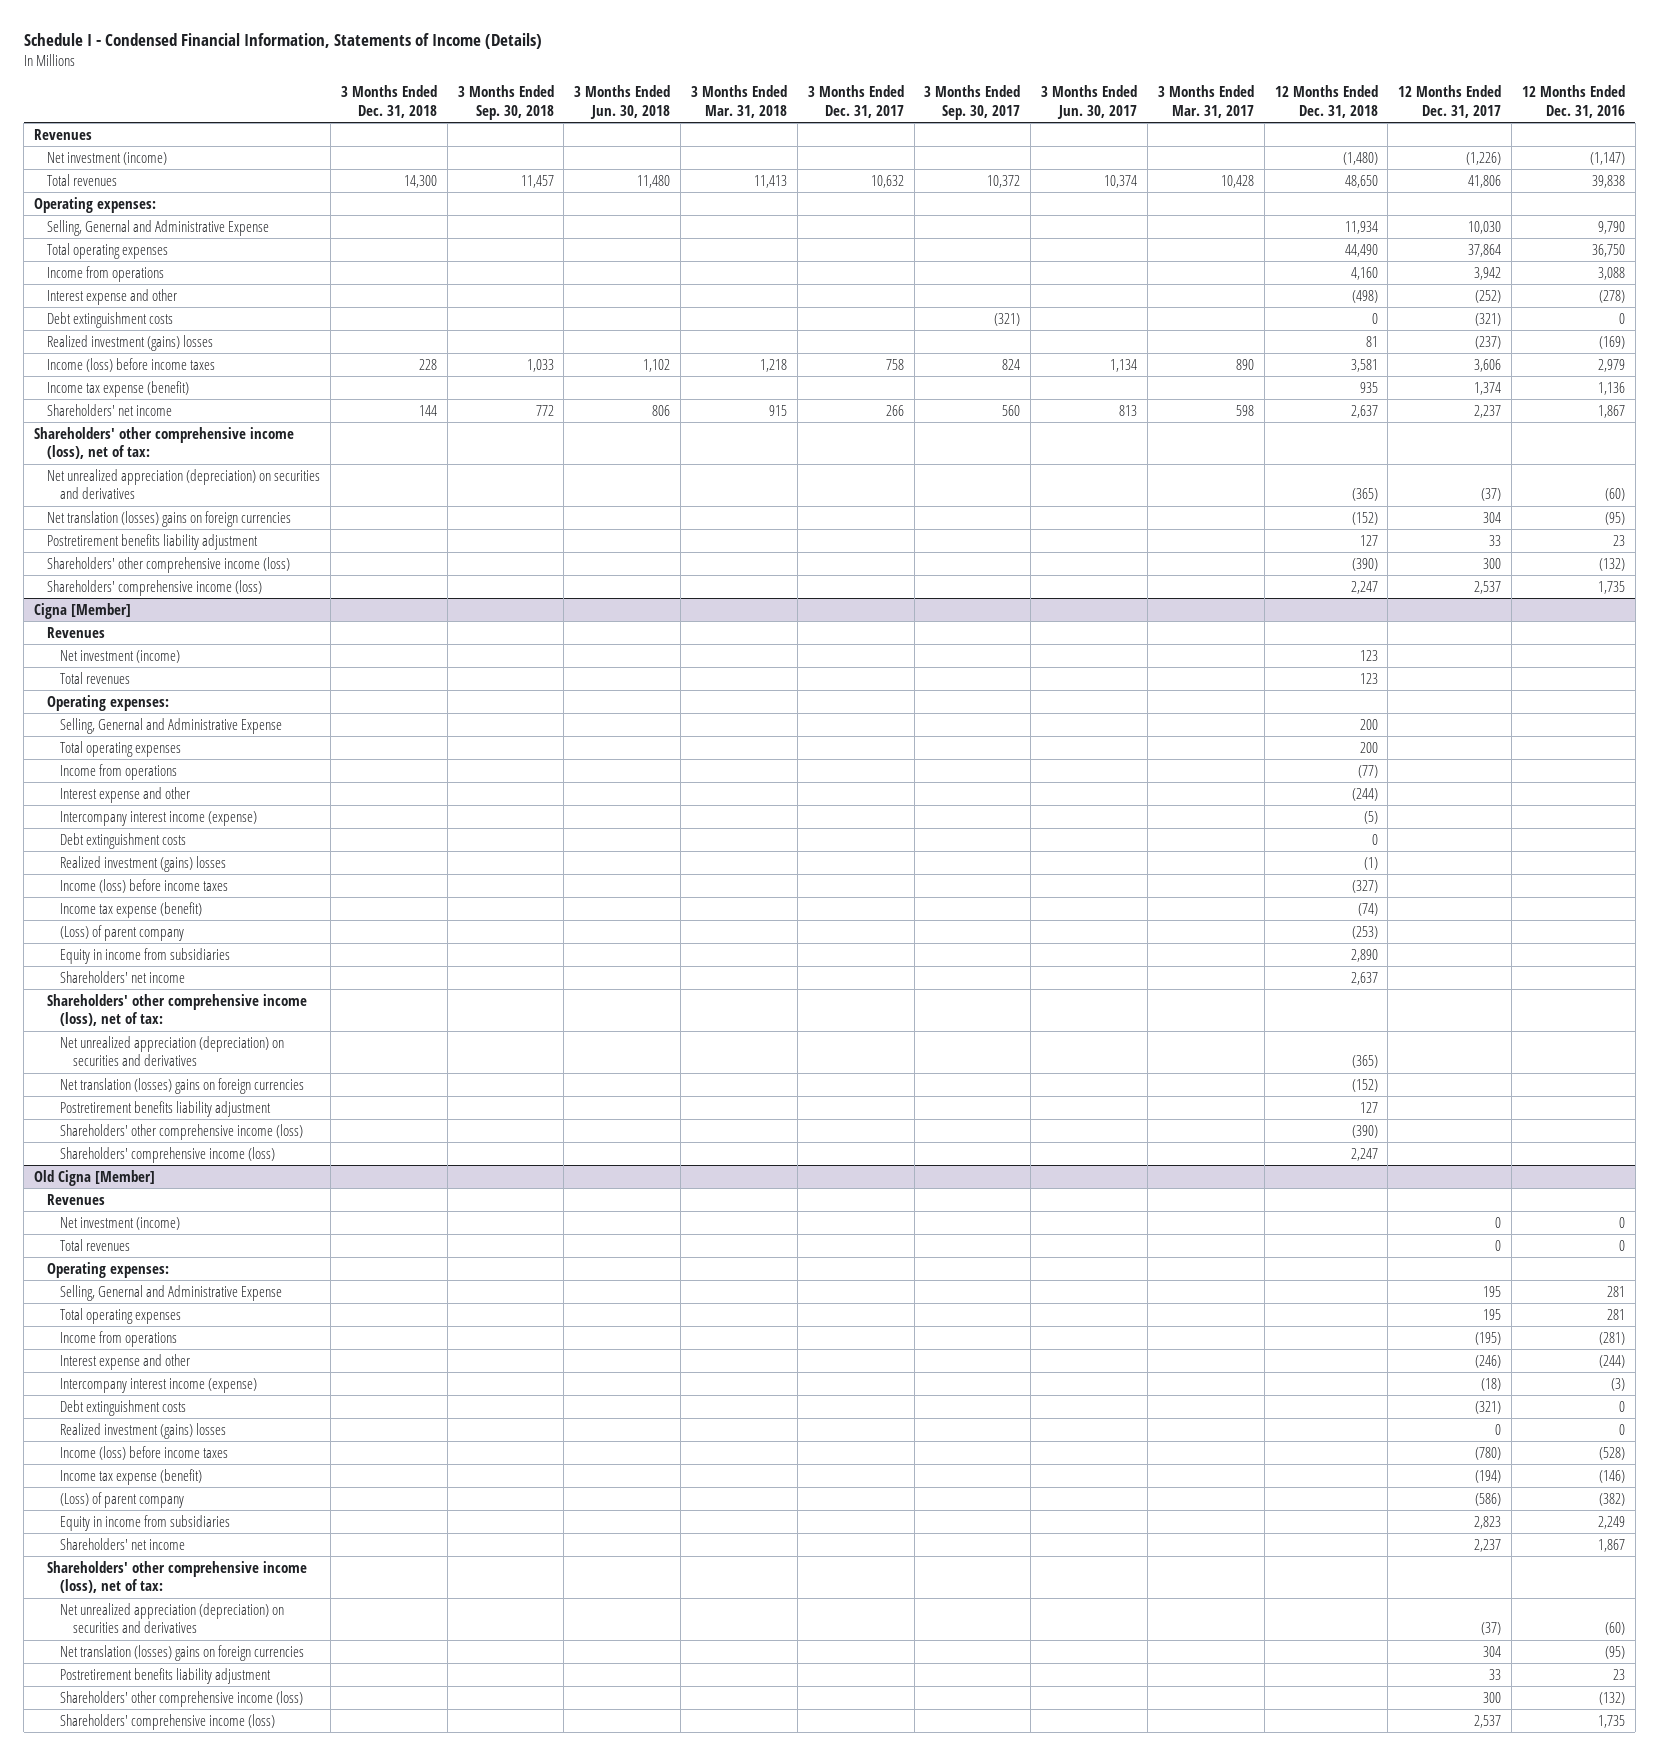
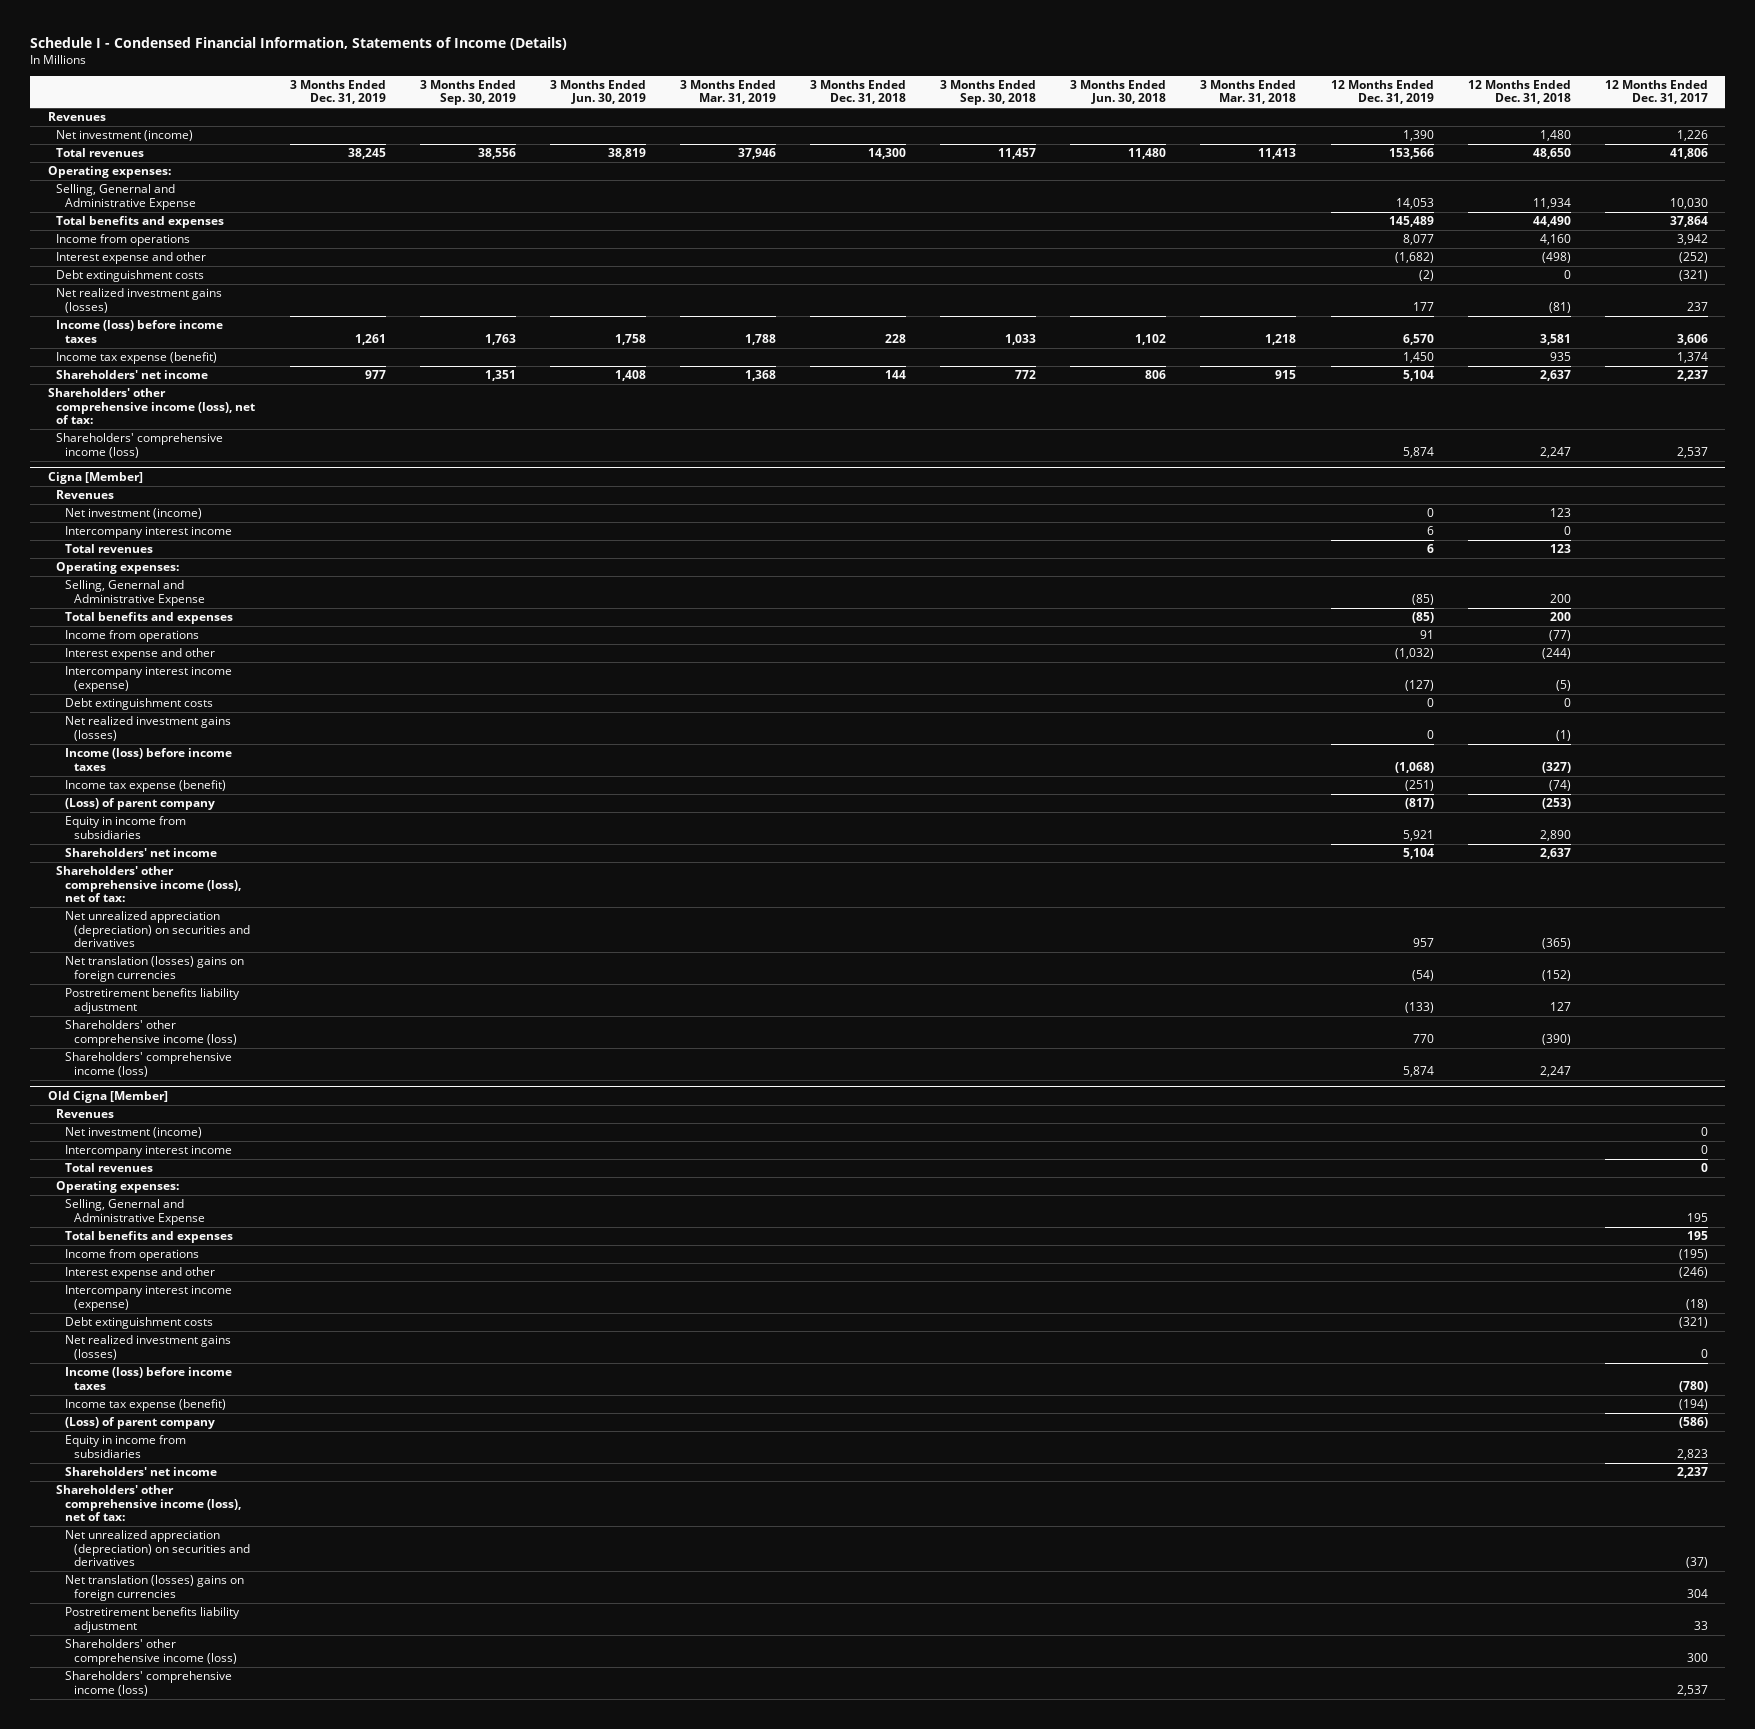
[807,85,904,118] 3 Months Ended Dec. 31, 2017 -> none
[924,85,1021,120] 3 Months Ended Sep. 30, 2017 -> none
[1041,85,1138,119] 3 Months Ended Jun. 30, 2017 -> none
[1157,85,1254,118] 3 Months Ended Mar. 31, 2017 -> none
[1522,85,1626,118] 12 Months Ended Dec. 31, 2016 -> none
none -> [289,79,386,105] 3 Months Ended Dec. 31, 2019
none -> [419,79,516,106] 3 Months Ended Sep. 30, 2019
none -> [549,79,646,105] 3 Months Ended Jun. 30, 2019
none -> [679,79,776,105] 3 Months Ended Mar. 31, 2019
none -> [1330,79,1434,105] 12 Months Ended Dec. 31, 2019
[1342,151,1378,165] (1,480) -> [1539,130,1571,142] 1,480
[1466,151,1502,165] (1,226) -> [1676,130,1708,142] 1,226
[47,242,169,259] Total operating expenses -> [56,216,225,229] Total benefits and expenses
[47,334,214,351] Realized investment (gains) losses -> [56,288,223,313] Net realized investment gains (losses)
[1365,335,1378,347] 81 -> [1548,301,1571,313] (81)
[1475,335,1502,349] (237) -> [1686,301,1708,311] 237
[47,468,321,500] Net unrealized appreciation (depreciation) on securities and derivatives -> none
[47,510,292,527] Net translation (losses) gains on foreign currencies -> none
[47,533,259,550] Postretirement benefits liability adjustment -> none
[47,556,291,573] Shareholders' other comprehensive income (loss) -> none
none -> [65,526,233,539] Intercompany interest income
[60,740,182,757] Total operating expenses -> [65,612,234,625] Total benefits and expenses
[60,855,227,872] Realized investment (gains) losses -> [65,716,232,741] Net realized investment gains (losses)
none -> [65,1145,233,1158] Intercompany interest income
[60,1307,182,1324] Total operating expenses -> [65,1231,234,1244] Total benefits and expenses
[60,1422,227,1439] Realized investment (gains) losses -> [65,1335,232,1360] Net realized investment gains (losses)

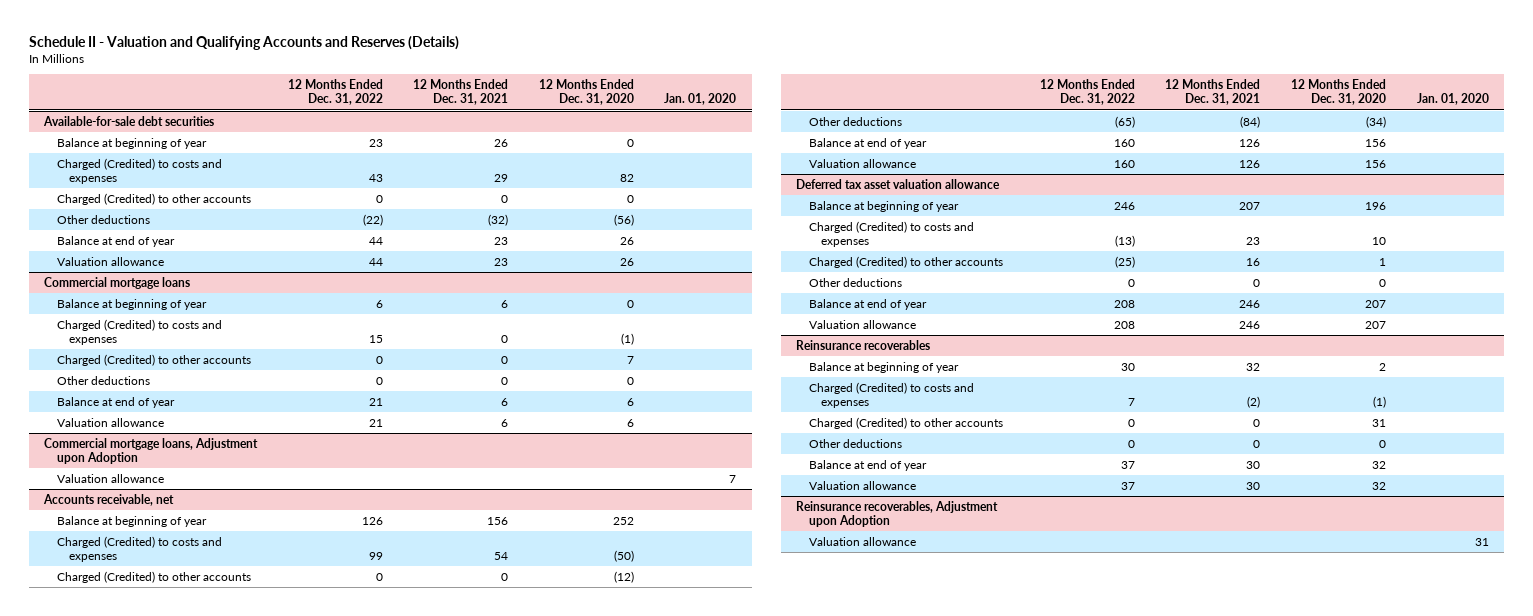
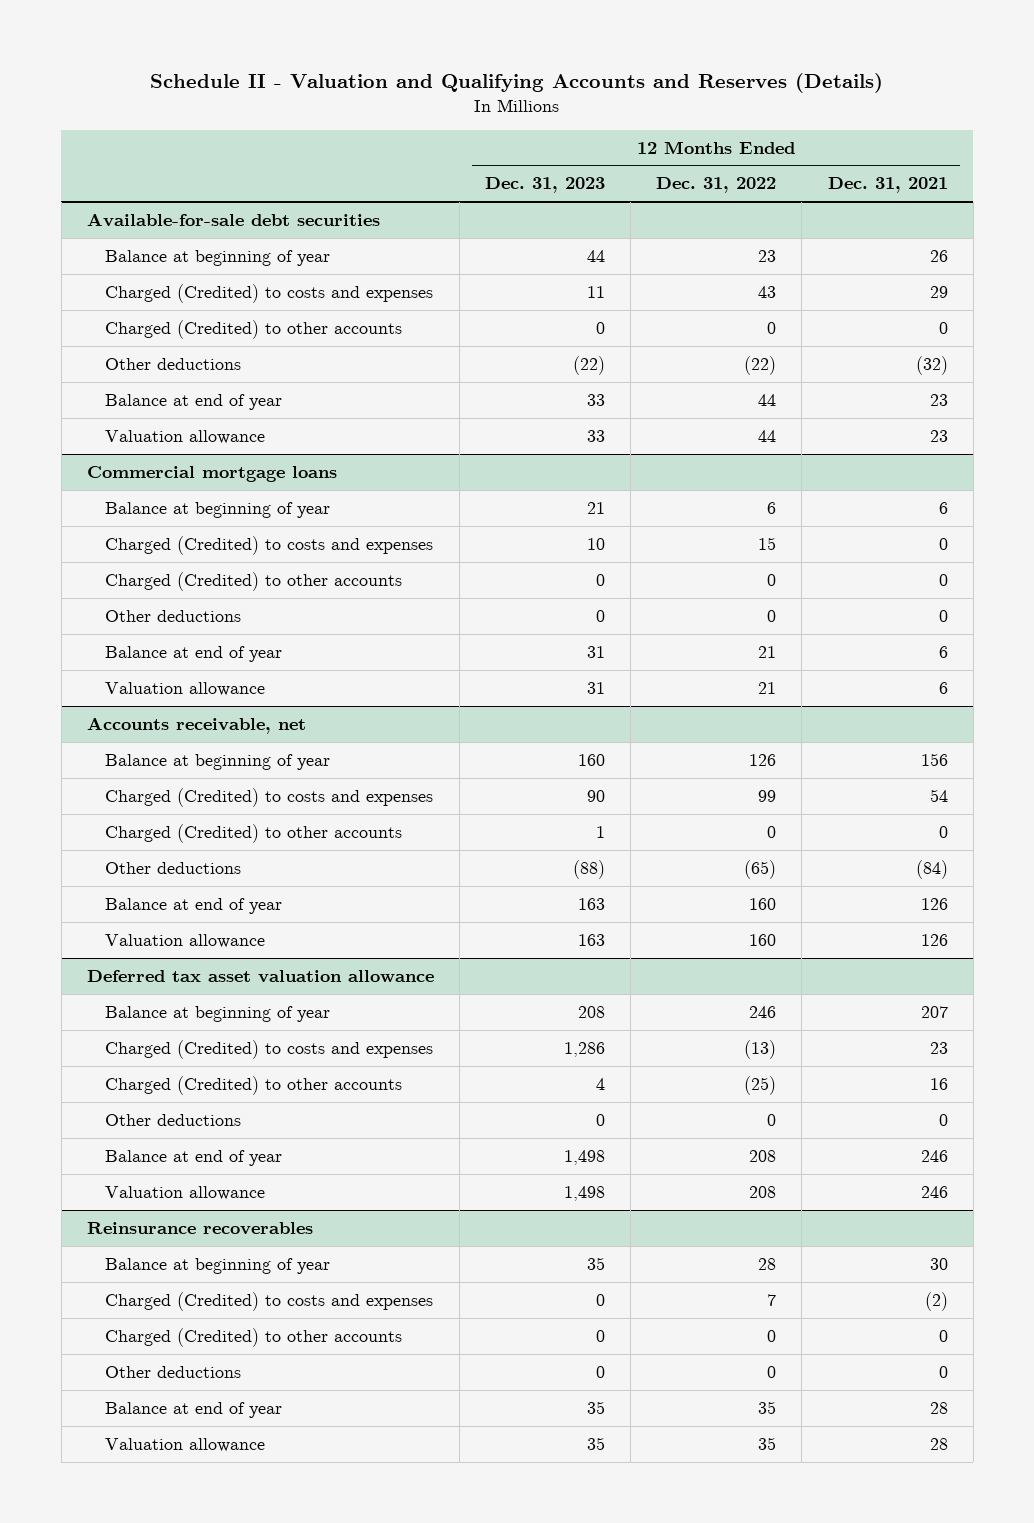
[538,79,634,106] 12 Months Ended Dec. 31, 2020 -> none
[664,93,737,106] Jan. 01, 2020 -> none
none -> [485,177,606,194] Dec. 31, 2023
[44,437,259,464] Commercial mortgage loans, Adjustment upon Adoption -> none
[56,473,164,483] Valuation allowance -> none
[1120,362,1135,371] 30 -> [758,1257,777,1270] 28
[1246,362,1261,371] 32 -> [929,1257,948,1270] 30
[796,500,999,527] Reinsurance recoverables, Adjustment upon Adoption -> none
[808,536,916,546] Valuation allowance -> none
[1120,460,1135,469] 37 -> [758,1400,777,1414] 35
[1246,460,1261,469] 30 -> [929,1401,948,1414] 28
[1120,481,1135,490] 37 -> [758,1436,777,1450] 35
[1246,481,1261,490] 30 -> [929,1437,948,1450] 28

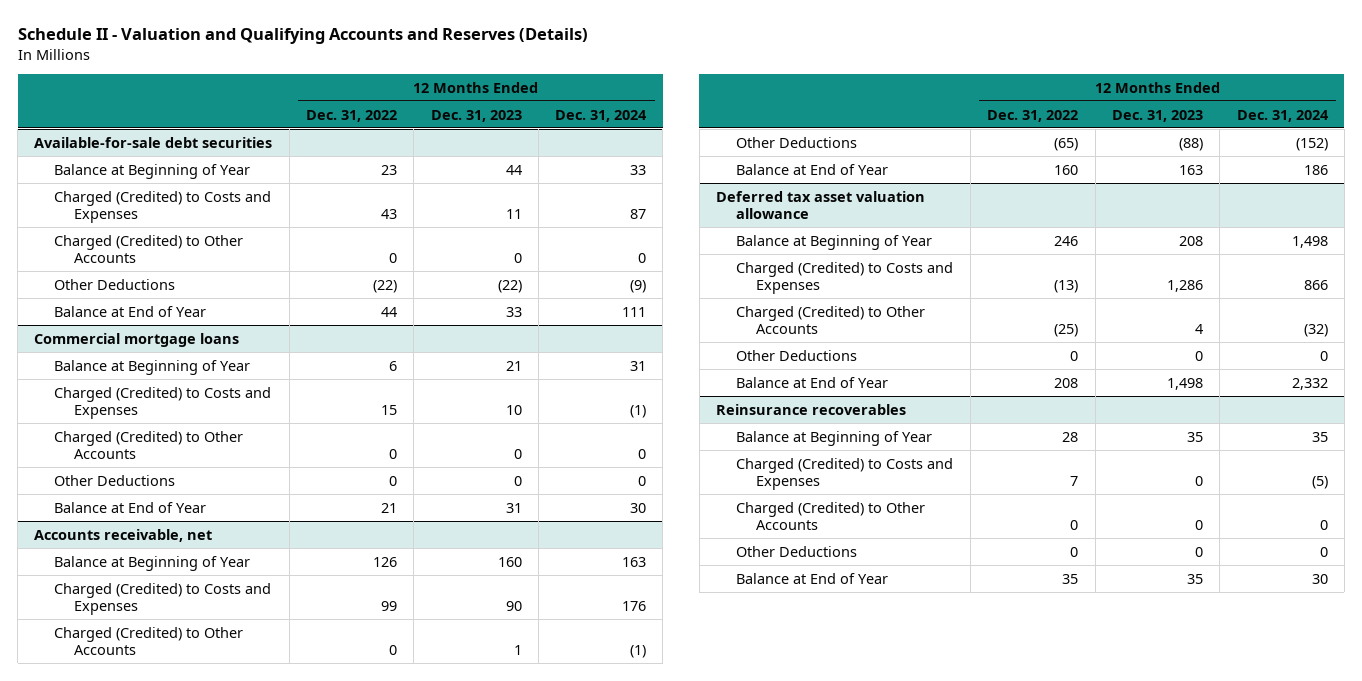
[827,177,948,194] Dec. 31, 2021 -> none
none -> [555,109,648,122] Dec. 31, 2024
[105,429,266,444] Valuation allowance -> none
[105,249,331,266] Balance at beginning of year -> [54,163,251,179] Balance at Beginning of Year
[105,283,434,303] Charged (Credited) to costs and expenses -> [54,190,272,223] Charged (Credited) to Costs and Expenses
[105,319,403,339] Charged (Credited) to other accounts -> [54,234,244,263] Charged (Credited) to Other Accounts
[105,357,242,370] Other deductions -> [54,278,176,290] Other Deductions
[105,393,283,410] Balance at end of year -> [54,305,207,317] Balance at End of Year
[105,681,266,696] Valuation allowance -> none
[105,501,331,518] Balance at beginning of year -> [54,359,251,375] Balance at Beginning of Year
[105,535,434,555] Charged (Credited) to costs and expenses -> [54,386,272,419] Charged (Credited) to Costs and Expenses
[105,571,403,591] Charged (Credited) to other accounts -> [54,430,244,459] Charged (Credited) to Other Accounts
[105,609,242,622] Other deductions -> [54,474,176,486] Other Deductions
[105,645,283,662] Balance at end of year -> [54,501,207,513] Balance at End of Year
[105,933,266,948] Valuation allowance -> none
[105,753,331,770] Balance at beginning of year -> [54,555,251,571] Balance at Beginning of Year
[105,787,434,807] Charged (Credited) to costs and expenses -> [54,582,272,615] Charged (Credited) to Costs and Expenses
[105,823,403,843] Charged (Credited) to other accounts -> [54,626,244,655] Charged (Credited) to Other Accounts
[105,861,242,874] Other deductions -> [735,136,857,148] Other Deductions
[105,897,283,914] Balance at end of year -> [735,163,888,175] Balance at End of Year
[105,1185,266,1200] Valuation allowance -> none
[105,1005,331,1022] Balance at beginning of year -> [735,234,932,250] Balance at Beginning of Year
[105,1039,434,1059] Charged (Credited) to costs and expenses -> [735,261,953,294] Charged (Credited) to Costs and Expenses
[105,1075,403,1095] Charged (Credited) to other accounts -> [735,305,925,334] Charged (Credited) to Other Accounts
[105,1113,242,1126] Other deductions -> [735,349,857,361] Other Deductions
[105,1149,283,1166] Balance at end of year -> [735,376,888,388] Balance at End of Year
[105,1437,266,1452] Valuation allowance -> none
[105,1257,331,1274] Balance at beginning of year -> [735,430,932,446] Balance at Beginning of Year
[105,1291,434,1311] Charged (Credited) to costs and expenses -> [735,457,953,490] Charged (Credited) to Costs and Expenses
[105,1327,403,1347] Charged (Credited) to other accounts -> [735,501,925,530] Charged (Credited) to Other Accounts
[105,1365,242,1378] Other deductions -> [735,545,857,557] Other Deductions
[105,1401,283,1418] Balance at end of year -> [735,572,888,584] Balance at End of Year

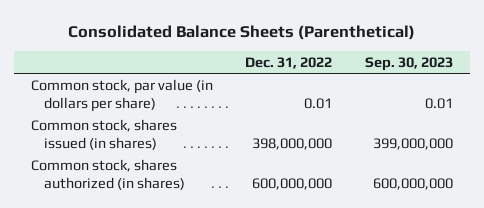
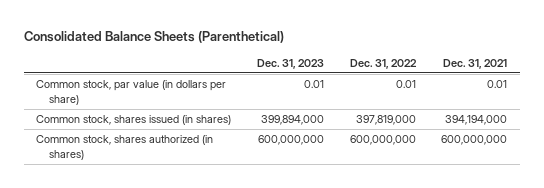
[365,56,454,71] Sep. 30, 2023 -> none
none -> [257,58,325,69] Dec. 31, 2023
none -> [443,58,508,69] Dec. 31, 2021
[252,137,333,150] 398,000,000 -> [355,115,416,126] 397,819,000

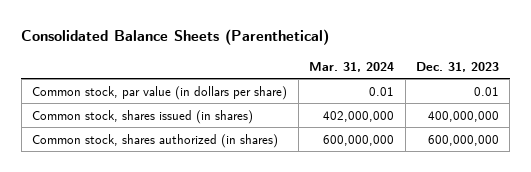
[349,58,417,69] Dec. 31, 2022 -> none
[443,58,508,69] Dec. 31, 2021 -> none
none -> [309,61,395,72] Mar. 31, 2024
[261,115,325,126] 399,894,000 -> [428,110,500,122] 400,000,000

